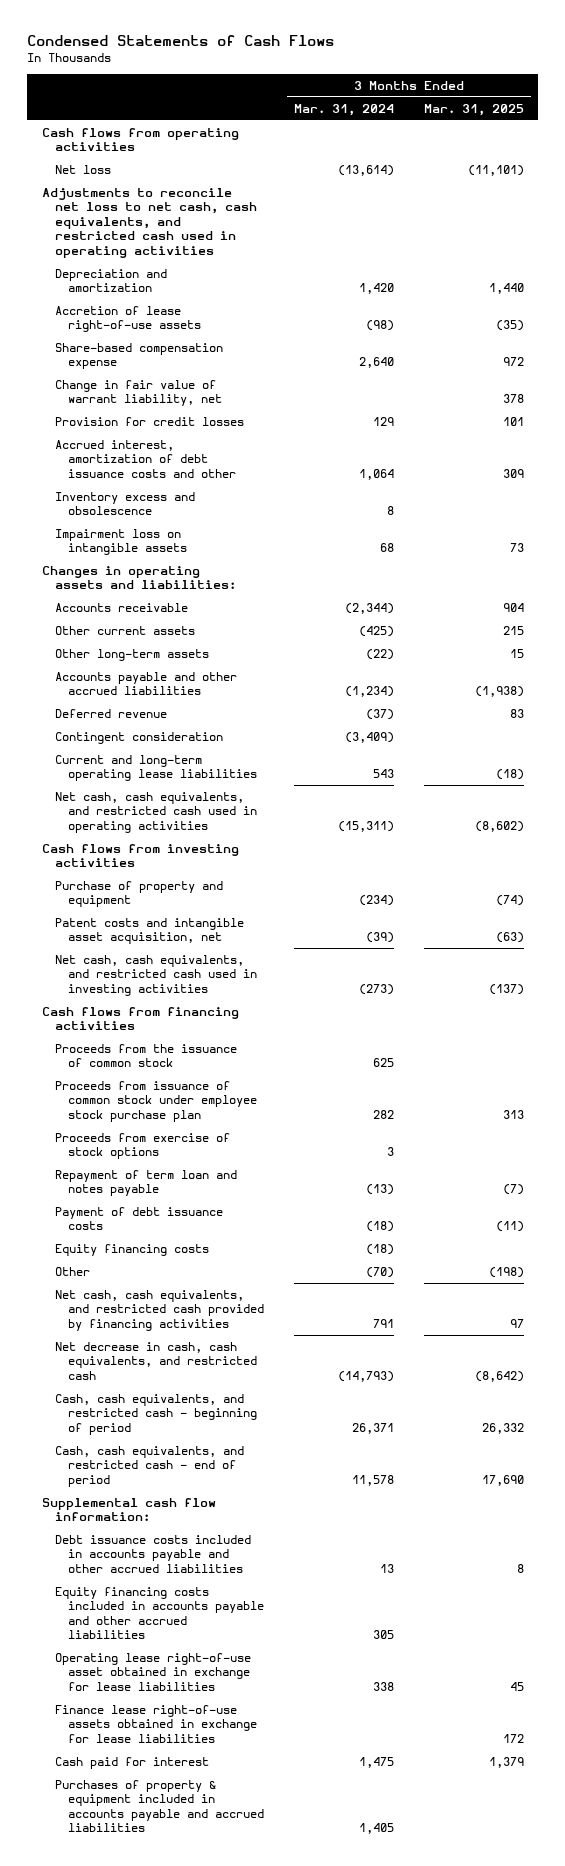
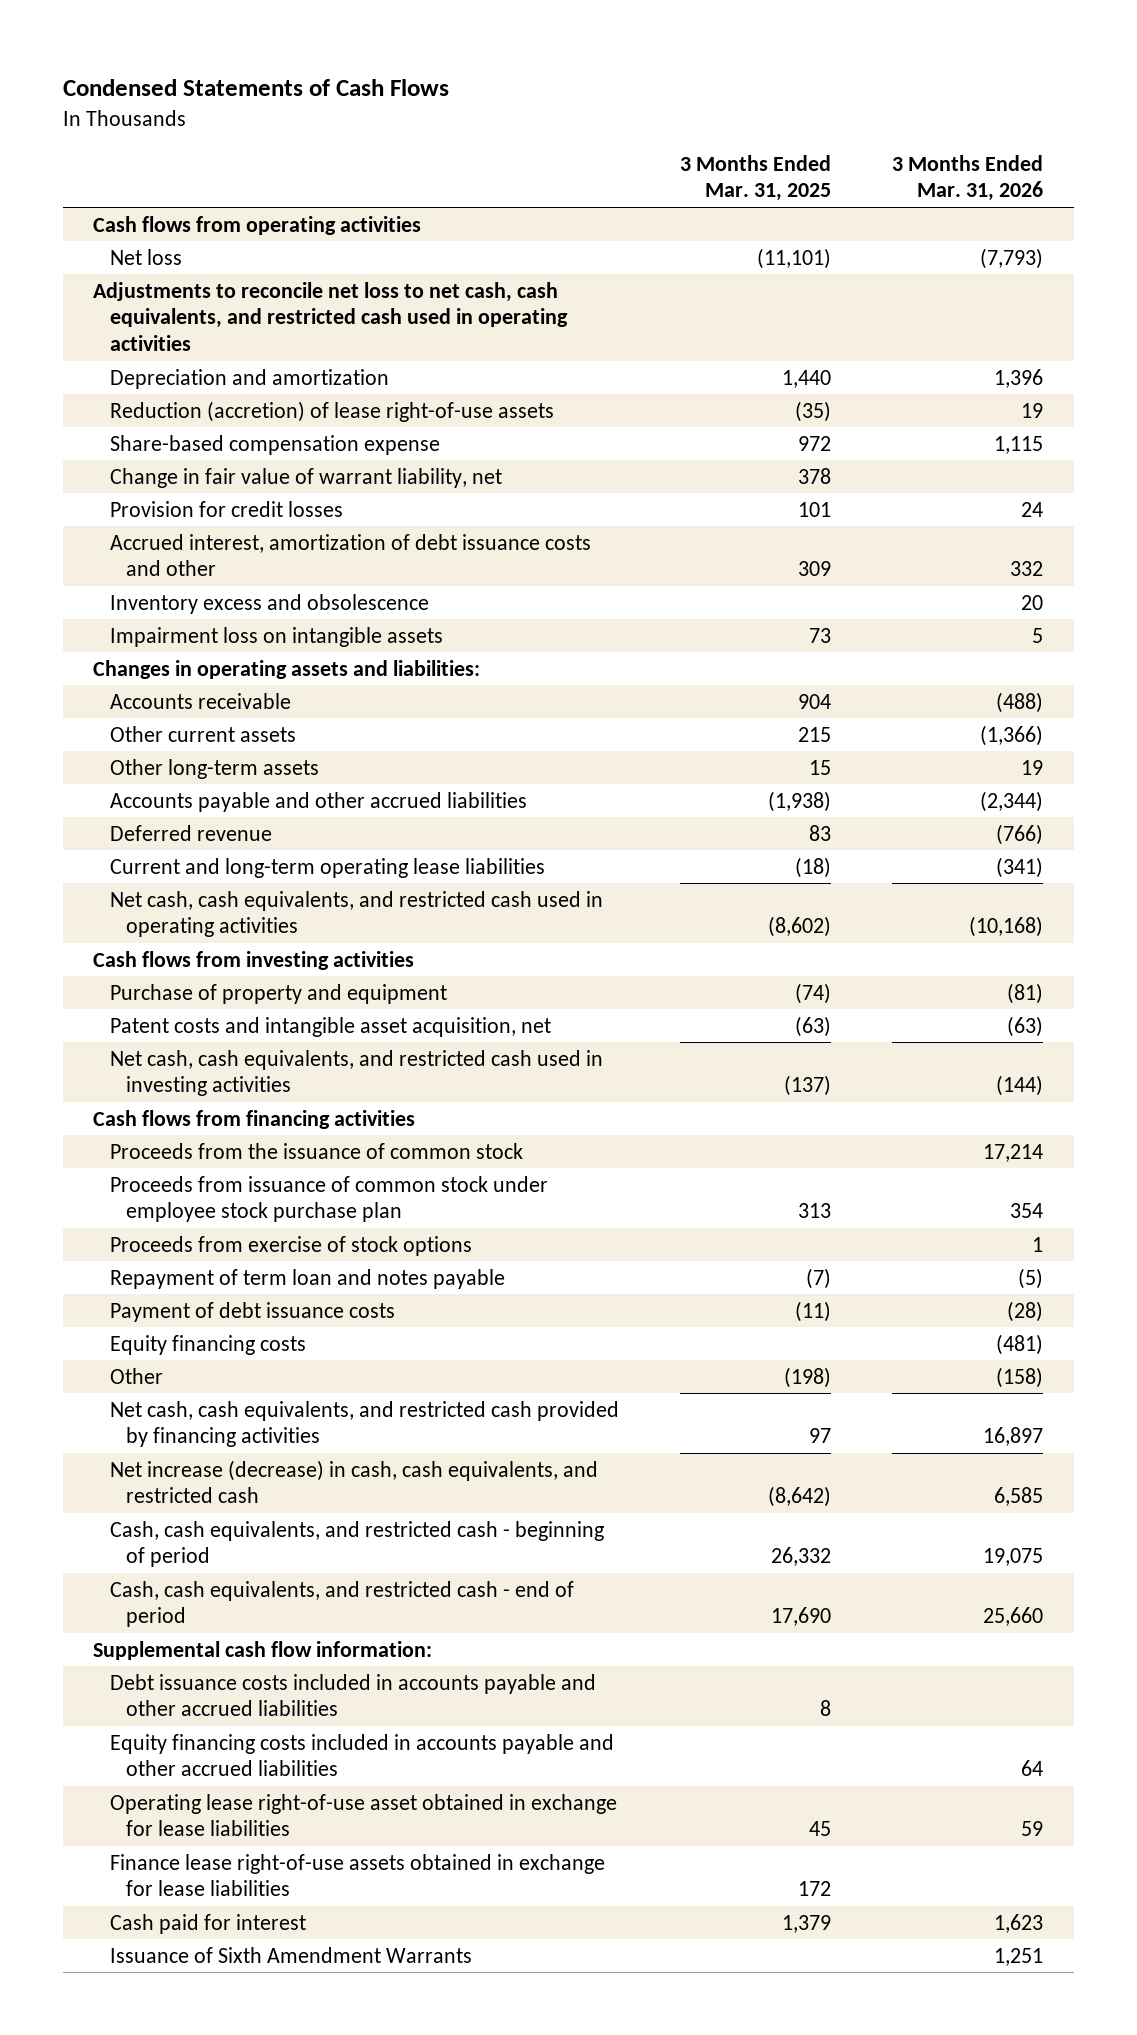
[293,103,394,116] Mar. 31, 2024 -> none
none -> [892,154,1044,202] 3 Months Ended Mar. 31, 2026
[55,305,202,333] Accretion of lease right-of-use assets -> [109,400,554,422] Reduction (accretion) of lease right-of-use assets
[55,731,224,744] Contingent consideration -> none
[55,1341,258,1380] Net decrease in cash, cash equivalents, and restricted cash -> [109,1459,598,1504] Net increase (decrease) in cash, cash equivalents, and restricted cash
[55,1779,265,1833] Purchases of property & equipment included in accounts payable and accrued liabilities -> none
none -> [109,1946,472,1963] Issuance of Sixth Amendment Warrants

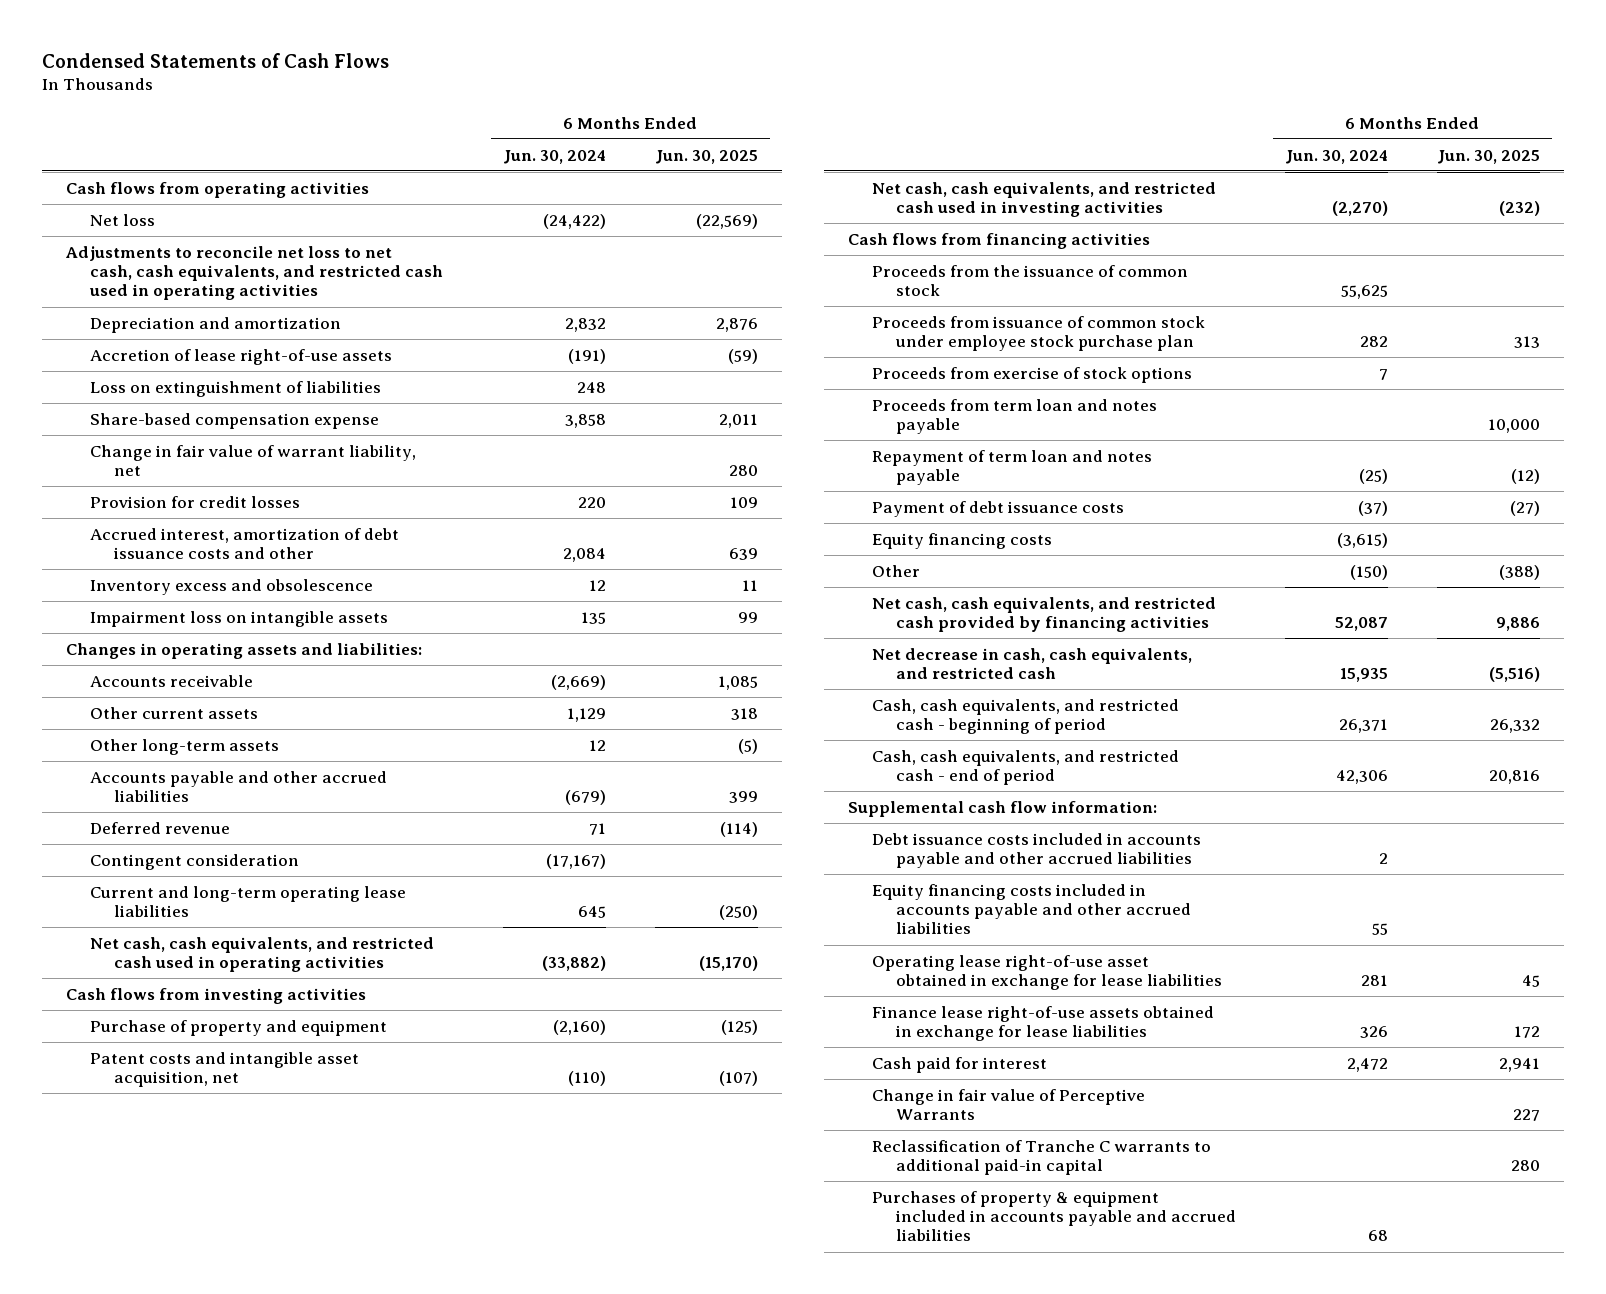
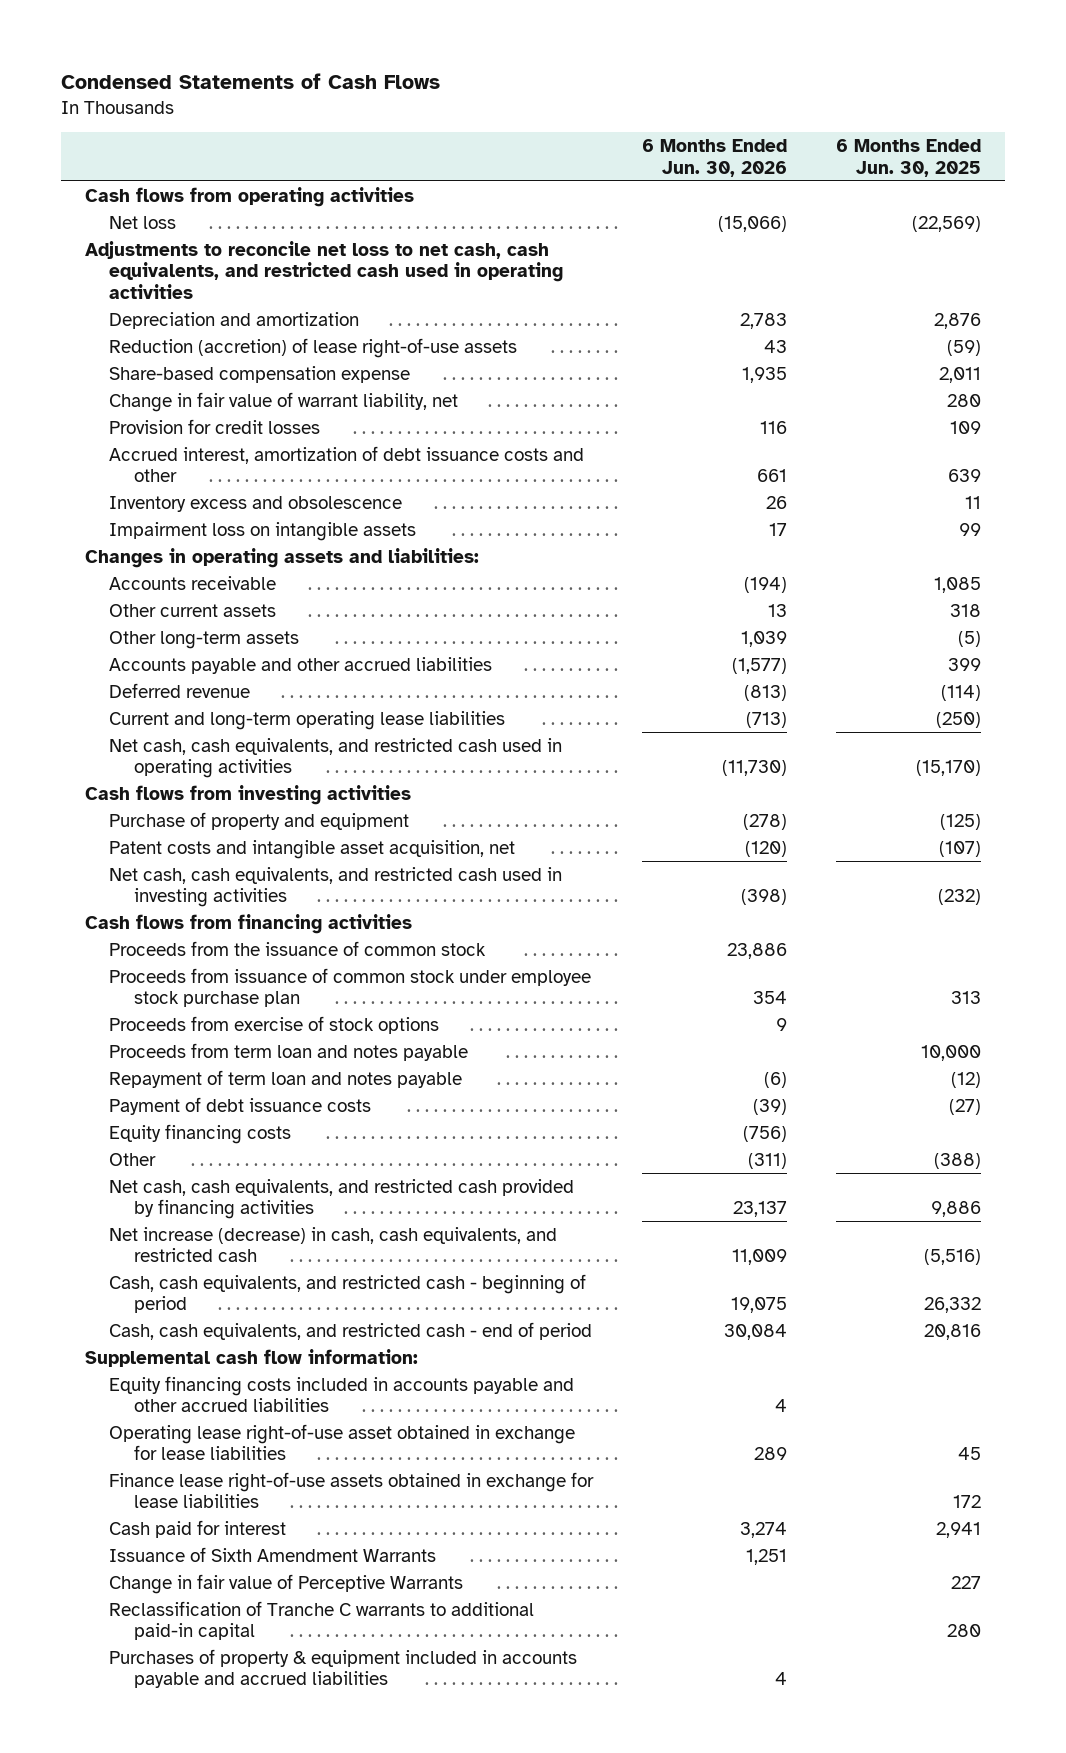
[502,149,606,164] Jun. 30, 2024 -> none
none -> [642,139,788,177] 6 Months Ended Jun. 30, 2026
[90,380,382,397] Loss on extinguishment of liabilities -> none
[90,348,393,365] Accretion of lease right-of-use assets -> [109,337,518,358] Reduction (accretion) of lease right-of-use assets
[90,853,300,870] Contingent consideration -> none
[872,647,1193,680] Net decrease in cash, cash equivalents, and restricted cash -> [109,1226,558,1263] Net increase (decrease) in cash, cash equivalents, and restricted cash
[872,832,1202,869] Debt issuance costs included in accounts payable and other accrued liabilities -> none
none -> [109,1546,437,1562] Issuance of Sixth Amendment Warrants

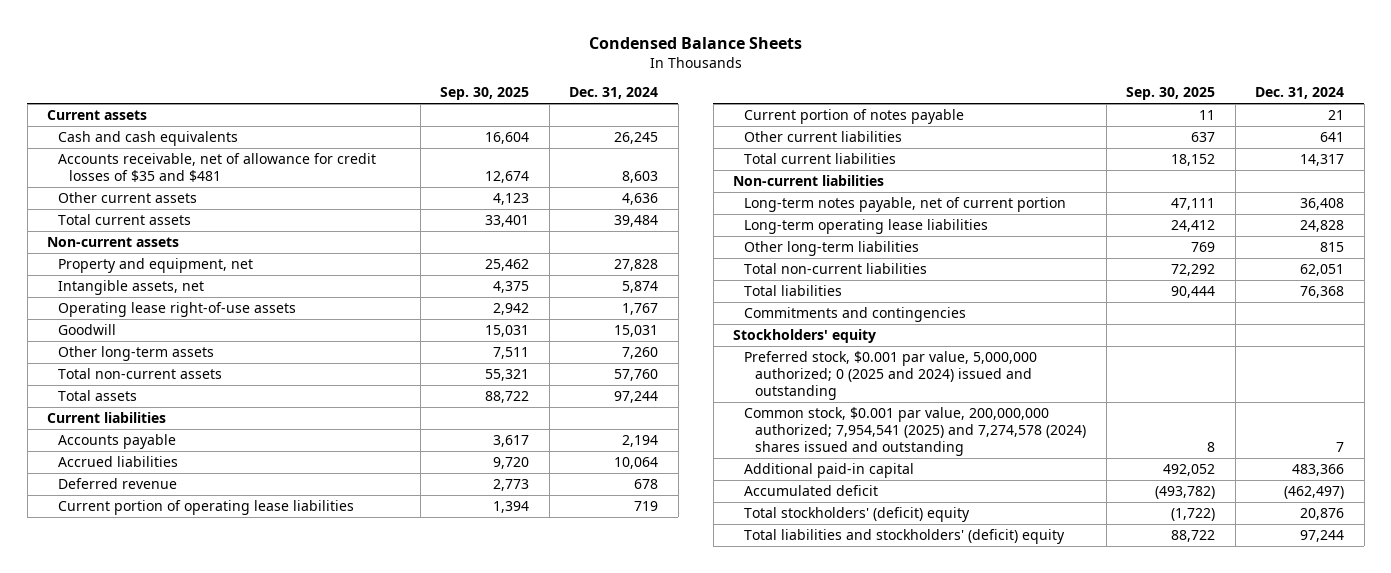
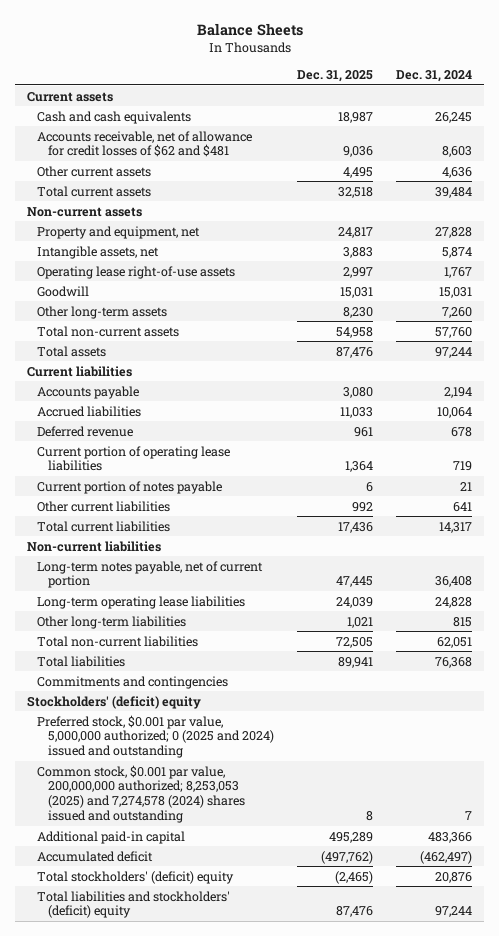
[588,36,802,49] Condensed Balance Sheets -> [196,22,303,36] Balance Sheets
[440,87,530,101] Sep. 30, 2025 -> none
none -> [297,70,374,83] Dec. 31, 2025
[58,152,377,183] Accounts receivable, net of allowance for credit losses of $35 and $481 -> [37,130,253,158] Accounts receivable, net of allowance for credit losses of $62 and $481
[733,328,877,343] Stockholders' equity -> [27,695,202,709] Stockholders' (deficit) equity
[744,406,1087,457] Common stock, $0.001 par value, 200,000,000 authorized; 7,954,541 (2025) and 7,274,578 (2024) shares issued and outstanding -> [37,764,245,823] Common stock, $0.001 par value, 200,000,000 authorized; 8,253,053 (2025) and 7,274,578 (2024) shares issued and outstanding

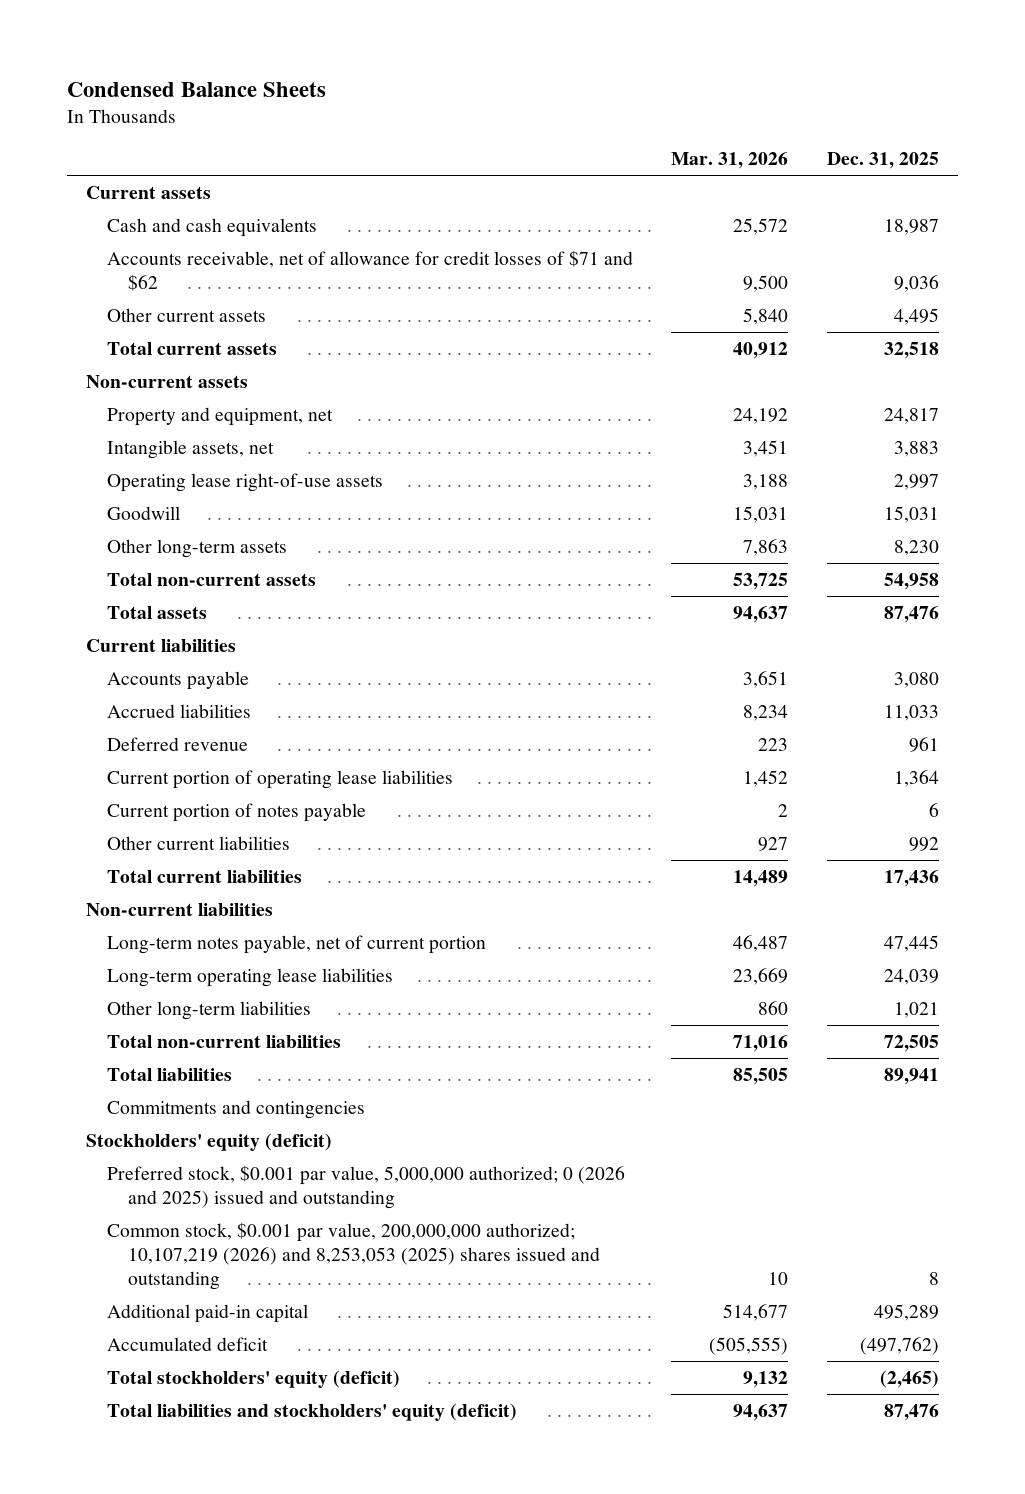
[196,22,303,36] Balance Sheets -> [66,81,326,97] Condensed Balance Sheets
[396,70,473,83] Dec. 31, 2024 -> none
none -> [671,152,789,170] Mar. 31, 2026
[37,130,253,158] Accounts receivable, net of allowance for credit losses of $62 and $481 -> [106,249,633,291] Accounts receivable, net of allowance for credit losses of $71 and $62
[27,695,202,709] Stockholders' (deficit) equity -> [85,1132,332,1151] Stockholders' equity (deficit)
[37,714,274,759] Preferred stock, $0.001 par value, 5,000,000 authorized; 0 (2025 and 2024) issued and outstanding -> [106,1164,625,1209] Preferred stock, $0.001 par value, 5,000,000 authorized; 0 (2026 and 2025) issued and outstanding
[37,764,245,823] Common stock, $0.001 par value, 200,000,000 authorized; 8,253,053 (2025) and 7,274,578 (2024) shares issued and outstanding -> [106,1221,601,1290] Common stock, $0.001 par value, 200,000,000 authorized; 10,107,219 (2026) and 8,253,053 (2025) shares issued and outstanding
[37,870,235,884] Total stockholders' (deficit) equity -> [106,1369,400,1388] Total stockholders' equity (deficit)
[37,890,231,919] Total liabilities and stockholders' (deficit) equity -> [106,1402,517,1421] Total liabilities and stockholders' equity (deficit)

